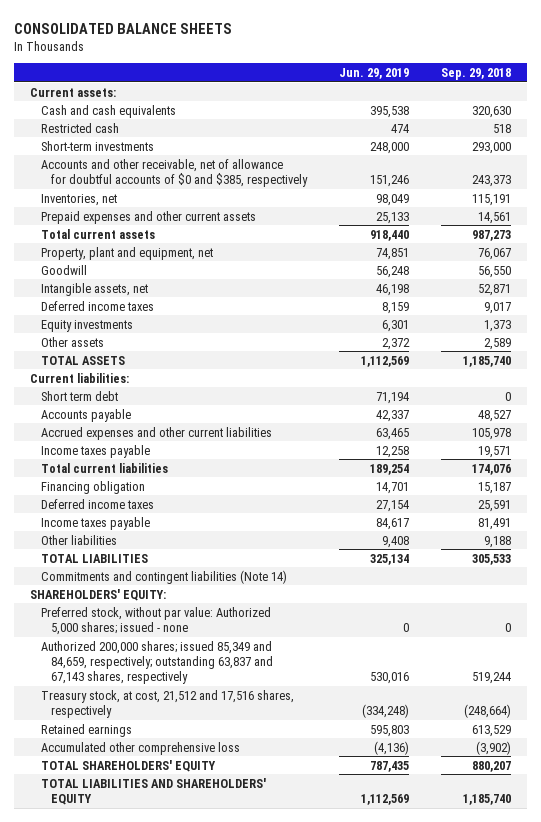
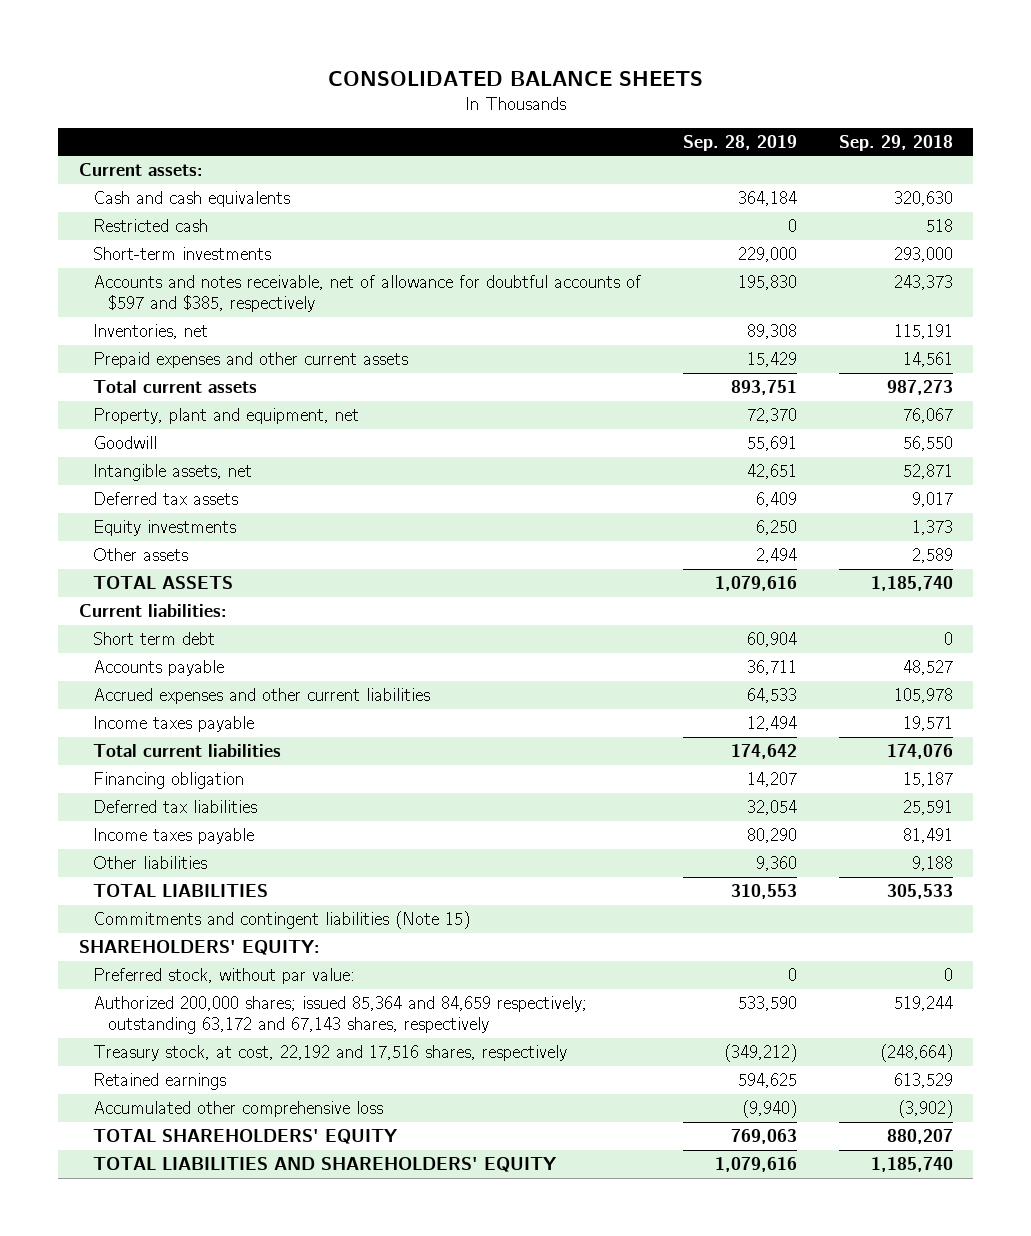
[339,67,410,79] Jun. 29, 2019 -> none
none -> [682,134,797,151] Sep. 28, 2019
[40,158,309,187] Accounts and other receivable, net of allowance for doubtful accounts of $0 and $385, respectively -> [93,275,642,312] Accounts and notes receivable, net of allowance for doubtful accounts of $597 and $385, respectively
[40,300,154,311] Deferred income taxes -> [93,492,239,506] Deferred tax assets
[40,498,154,509] Deferred income taxes -> [93,800,258,814] Deferred tax liabilities
[40,569,287,584] Commitments and contingent liabilities (Note 14) -> [93,911,471,930] Commitments and contingent liabilities (Note 15)
[40,606,271,635] Preferred stock, without par value: Authorized 5,000 shares; issued - none -> [93,968,356,985] Preferred stock, without par value:
[40,640,274,685] Authorized 200,000 shares; issued 85,349 and 84,659, respectively; outstanding 63,837 and 67,143 shares, respectively -> [93,996,588,1034] Authorized 200,000 shares; issued 85,364 and 84,659 respectively; outstanding 63,172 and 67,143 shares, respectively
[40,689,294,718] Treasury stock, at cost, 21,512 and 17,516 shares, respectively -> [93,1045,568,1062] Treasury stock, at cost, 22,192 and 17,516 shares, respectively

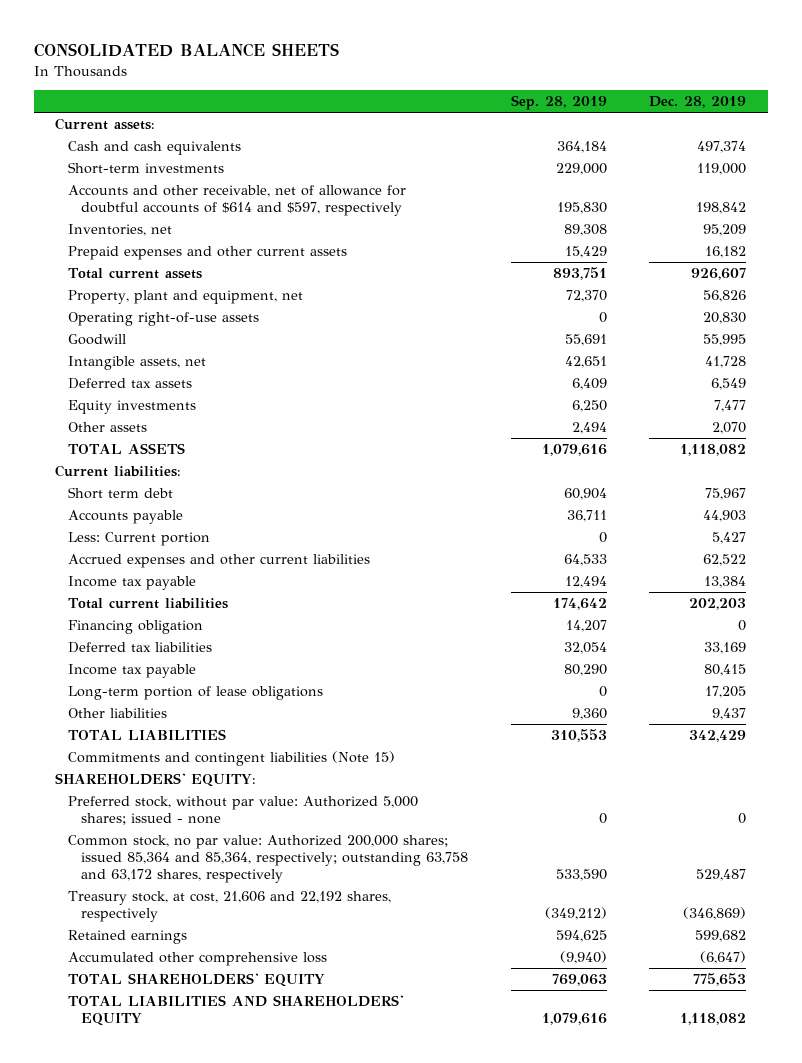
[838,134,953,151] Sep. 29, 2018 -> none
none -> [649,96,747,109] Dec. 28, 2019
[93,219,209,233] Restricted cash -> none
[93,275,642,312] Accounts and notes receivable, net of allowance for doubtful accounts of $597 and $385, respectively -> [68,184,407,217] Accounts and other receivable, net of allowance for doubtful accounts of $614 and $597, respectively
none -> [68,311,260,326] Operating right-of-use assets
none -> [68,531,211,546] Less: Current portion
[93,716,255,733] Income taxes payable -> [68,575,197,590] Income tax payable
[93,828,255,845] Income taxes payable -> [68,663,197,678] Income tax payable
none -> [68,685,324,700] Long-term portion of lease obligations
[93,968,356,985] Preferred stock, without par value: -> [68,795,419,826] Preferred stock, without par value: Authorized 5,000 shares; issued - none
[93,996,588,1034] Authorized 200,000 shares; issued 85,364 and 84,659 respectively; outstanding 63,172 and 67,143 shares, respectively -> [68,834,468,884] Common stock, no par value: Authorized 200,000 shares; issued 85,364 and 85,364, respectively; outstanding 63,758 and 63,172 shares, respectively
[93,1045,568,1062] Treasury stock, at cost, 22,192 and 17,516 shares, respectively -> [68,890,392,923] Treasury stock, at cost, 21,606 and 22,192 shares, respectively

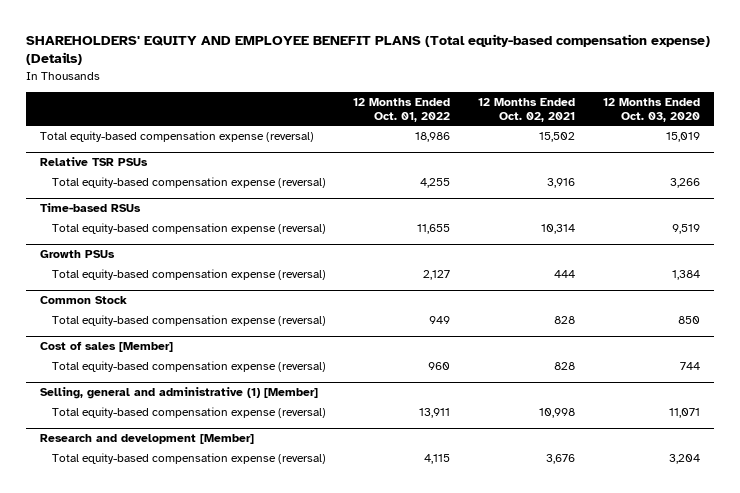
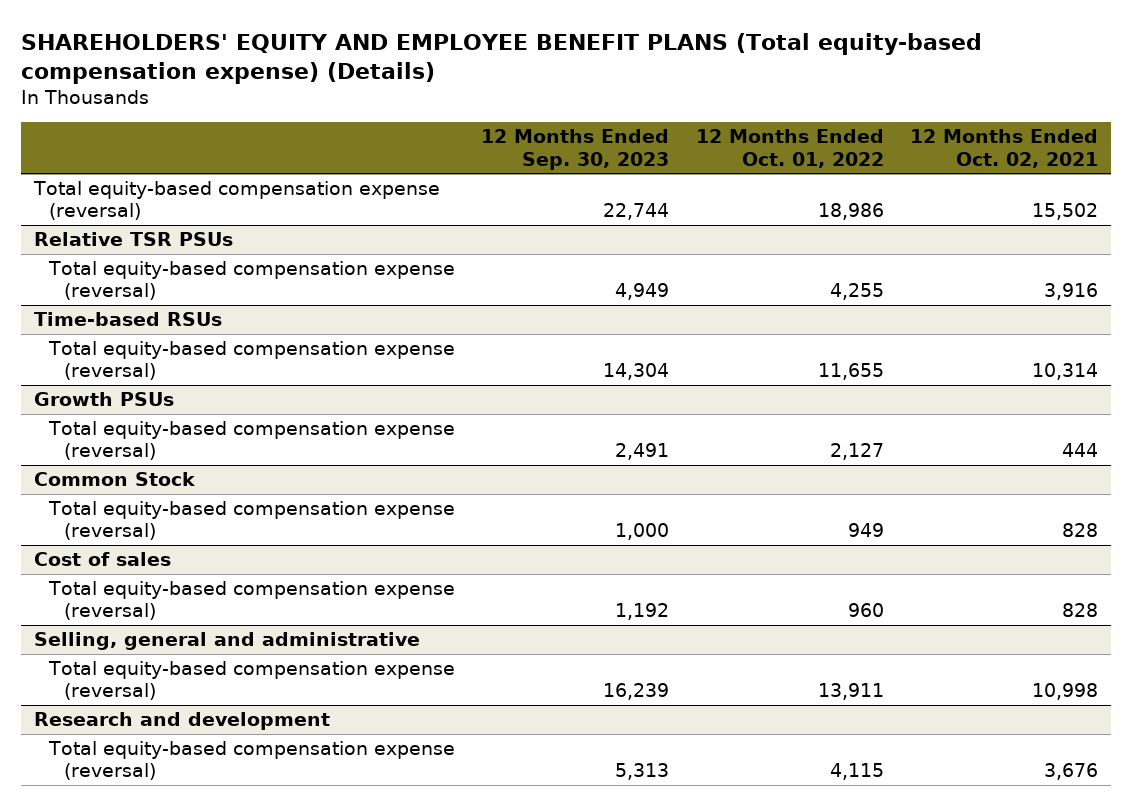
[602,97,700,122] 12 Months Ended Oct. 03, 2020 -> none
none -> [481,129,670,170] 12 Months Ended Sep. 30, 2023
[39,340,173,352] Cost of sales [Member] -> [34,552,172,567] Cost of sales
[39,386,318,399] Selling, general and administrative (1) [Member] -> [34,632,421,651] Selling, general and administrative
[39,433,254,444] Research and development [Member] -> [34,712,331,731] Research and development

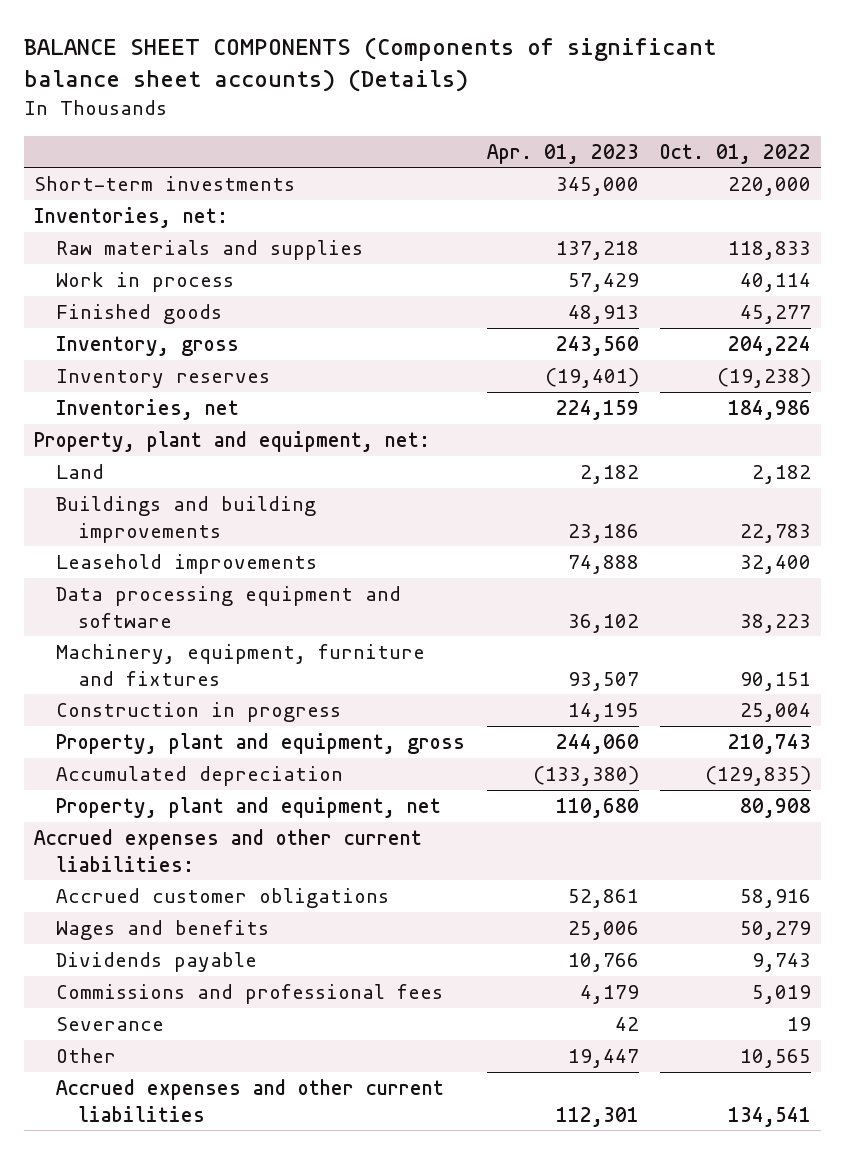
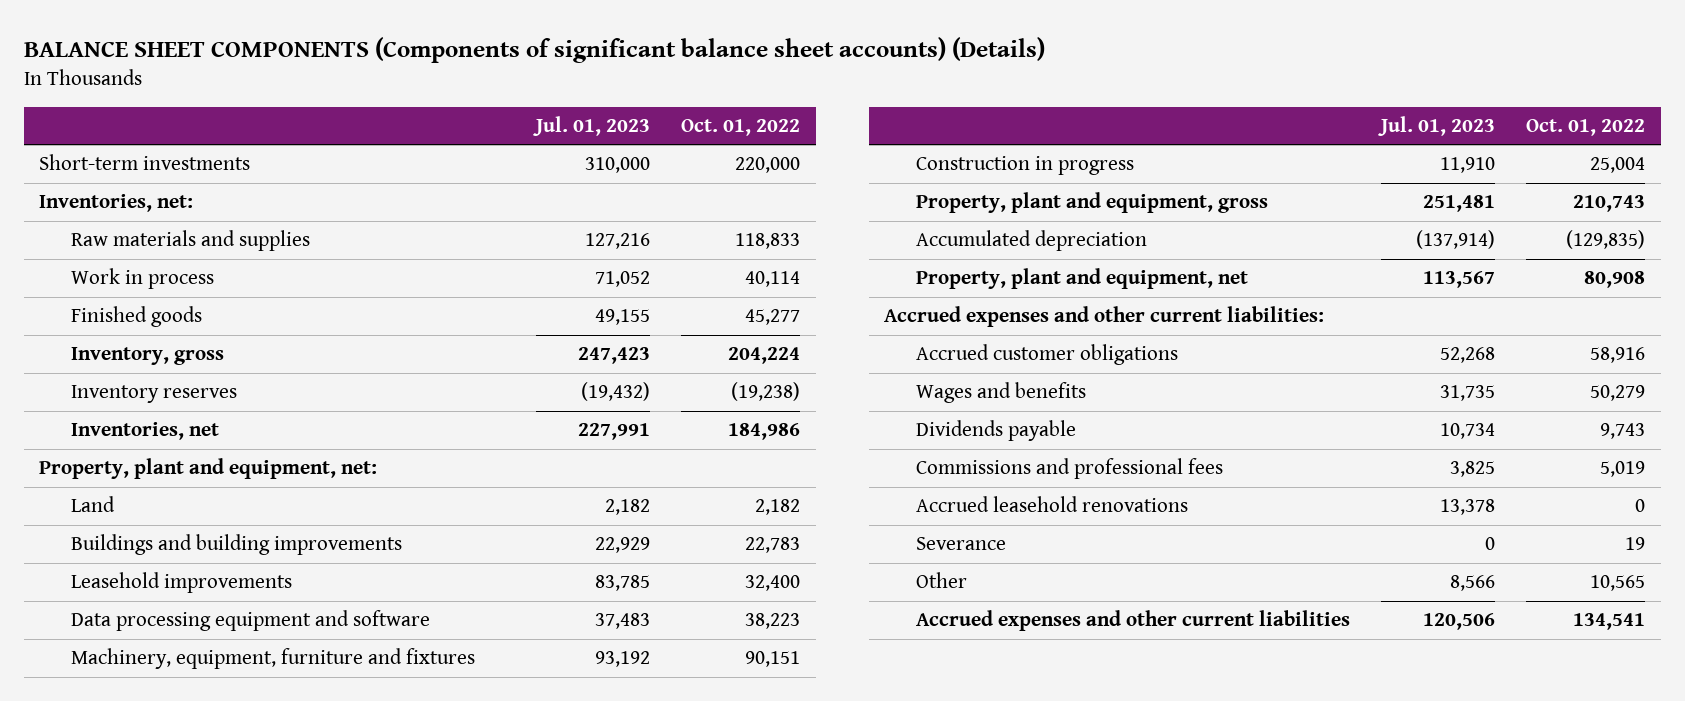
[486,143,639,164] Apr. 01, 2023 -> none
none -> [532,115,650,136] Jul. 01, 2023
none -> [915,496,1188,513] Accrued leasehold renovations

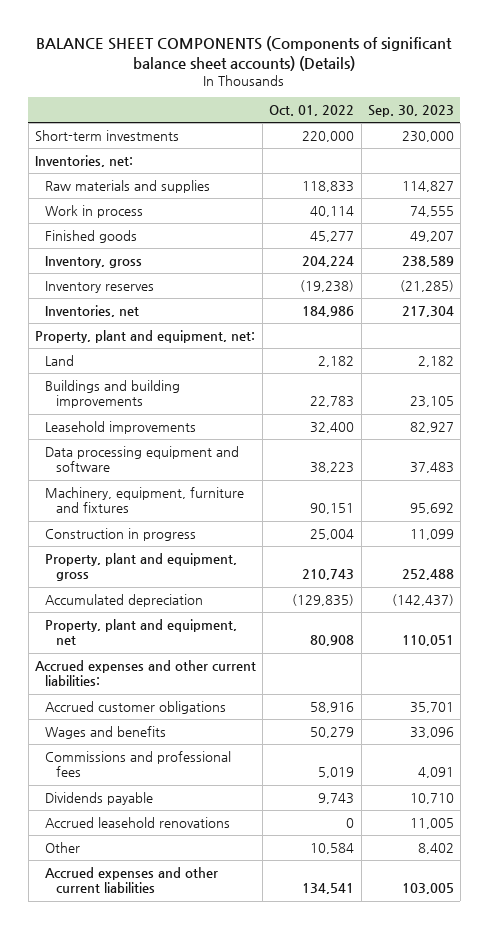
[532,115,650,136] Jul. 01, 2023 -> none
none -> [367,105,454,118] Sep. 30, 2023
[915,420,1076,442] Dividends payable -> [45,792,154,806] Dividends payable
[915,537,1006,551] Severance -> none
[1590,575,1646,592] 10,565 -> [310,843,355,855] 10,584

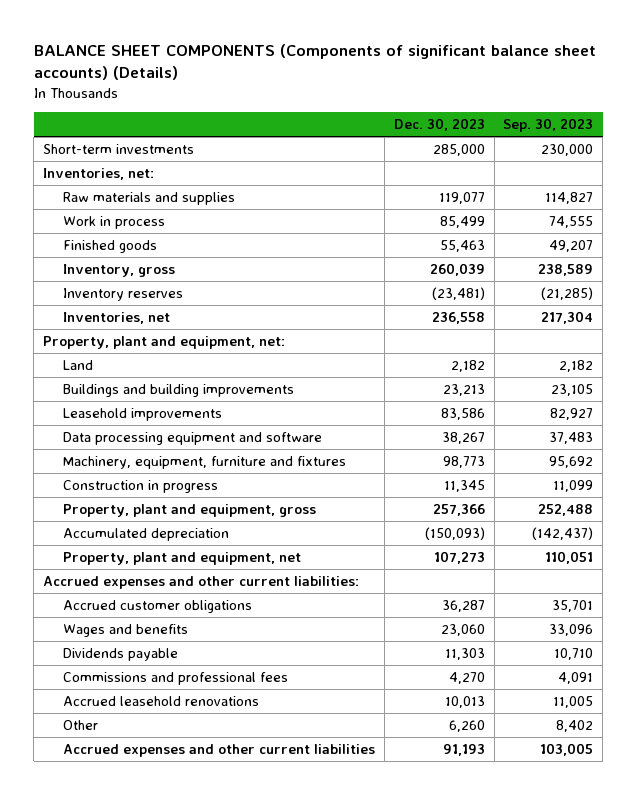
[269,105,355,117] Oct. 01, 2022 -> none
none -> [393,118,485,132] Dec. 30, 2023
[45,751,232,778] Commissions and professional fees -> [62,672,288,686] Commissions and professional fees

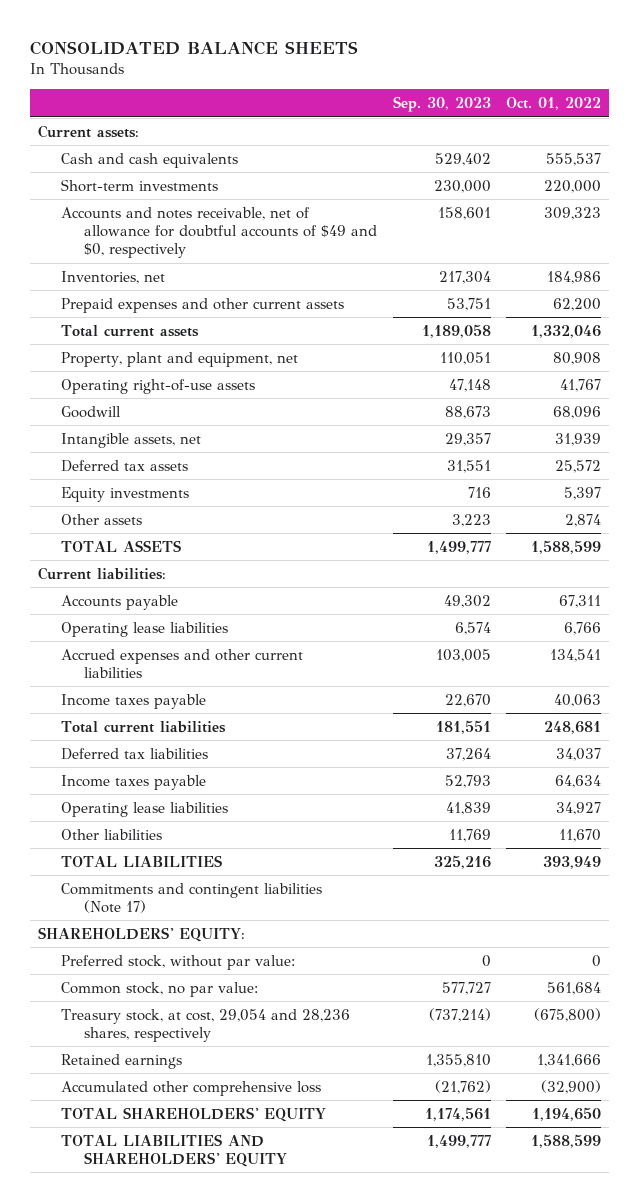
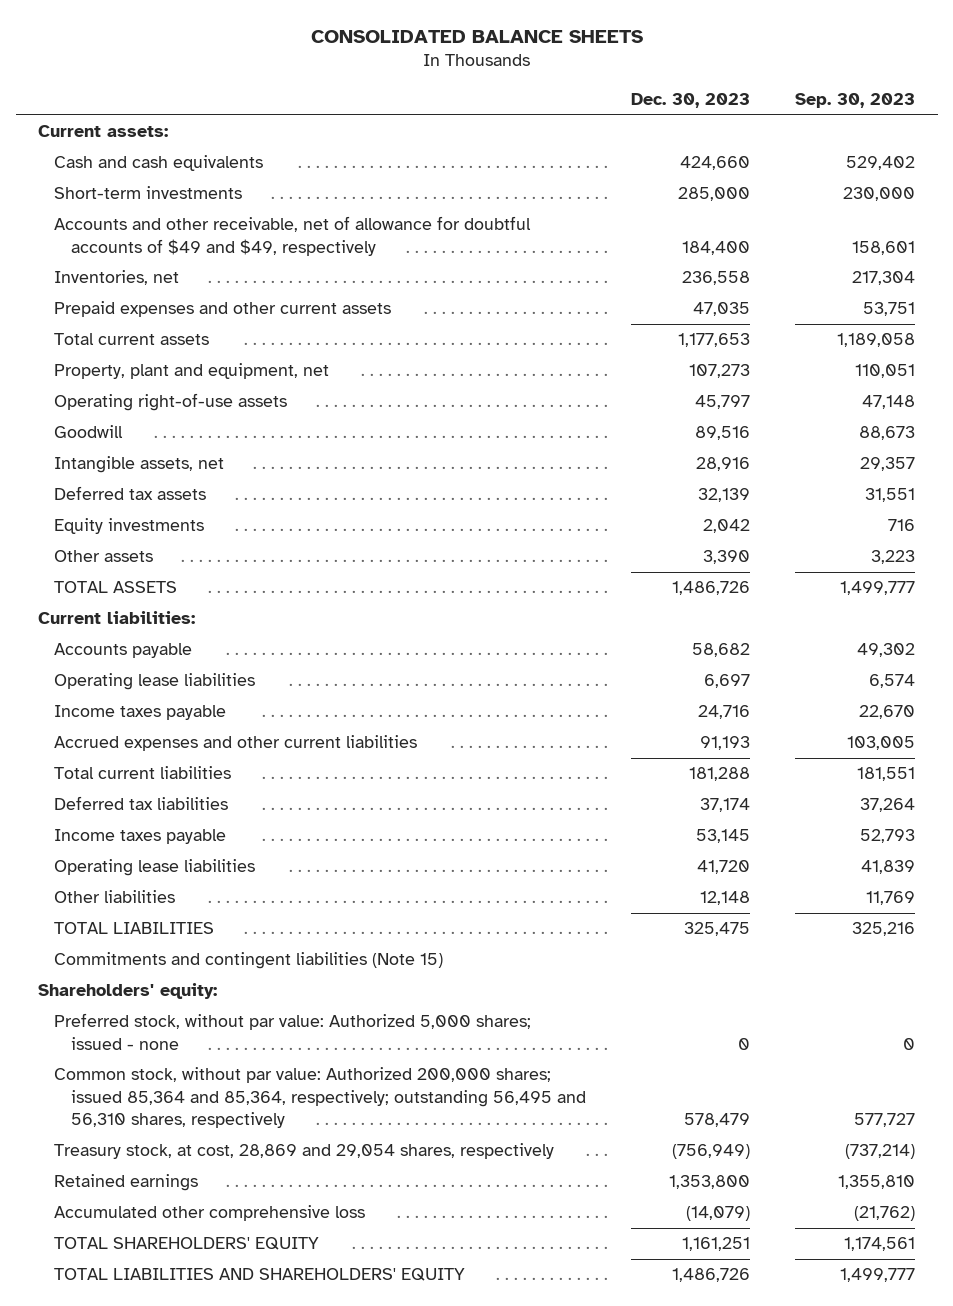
[506,97,602,111] Oct. 01, 2022 -> none
none -> [631,93,751,109] Dec. 30, 2023
[61,206,378,259] Accounts and notes receivable, net of allowance for doubtful accounts of $49 and $0, respectively -> [54,216,532,256] Accounts and other receivable, net of allowance for doubtful accounts of $49 and $49, respectively
[61,648,304,678] Accrued expenses and other current liabilities -> [54,735,418,752] Accrued expenses and other current liabilities
[61,882,323,913] Commitments and contingent liabilities (Note 17) -> [54,952,444,970] Commitments and contingent liabilities (Note 15)
[38,926,246,942] SHAREHOLDERS' EQUITY: -> [38,983,218,1000] Shareholders' equity:
[61,954,296,970] Preferred stock, without par value: -> [54,1013,532,1050] Preferred stock, without par value: Authorized 5,000 shares; issued - none
[61,981,259,997] Common stock, no par value: -> [54,1067,586,1129] Common stock, without par value: Authorized 200,000 shares; issued 85,364 and 85,364, respectively; outstanding 56,495 and 56,310 shares, respectively
[61,1008,351,1042] Treasury stock, at cost, 29,054 and 28,236 shares, respectively -> [54,1143,555,1160] Treasury stock, at cost, 28,869 and 29,054 shares, respectively

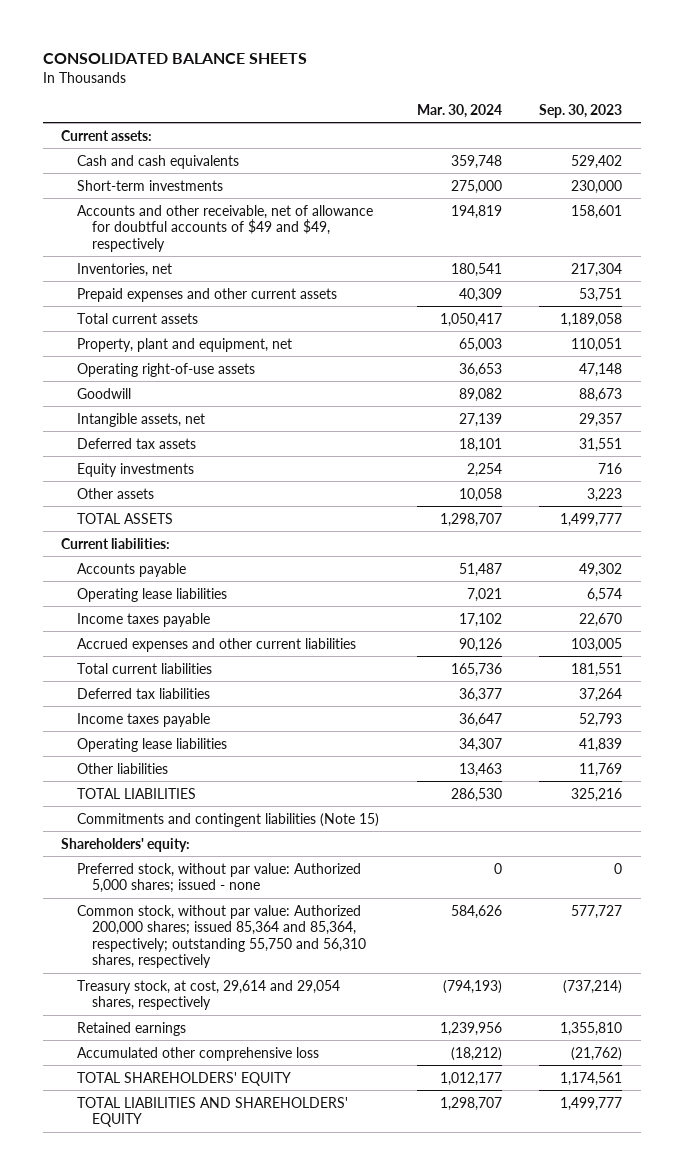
[631,93,751,109] Dec. 30, 2023 -> none
none -> [416,103,502,118] Mar. 30, 2024
[54,1067,586,1129] Common stock, without par value: Authorized 200,000 shares; issued 85,364 and 85,364, respectively; outstanding 56,495 and 56,310 shares, respectively -> [76,904,367,969] Common stock, without par value: Authorized 200,000 shares; issued 85,364 and 85,364, respectively; outstanding 55,750 and 56,310 shares, respectively
[54,1143,555,1160] Treasury stock, at cost, 28,869 and 29,054 shares, respectively -> [76,979,340,1011] Treasury stock, at cost, 29,614 and 29,054 shares, respectively

